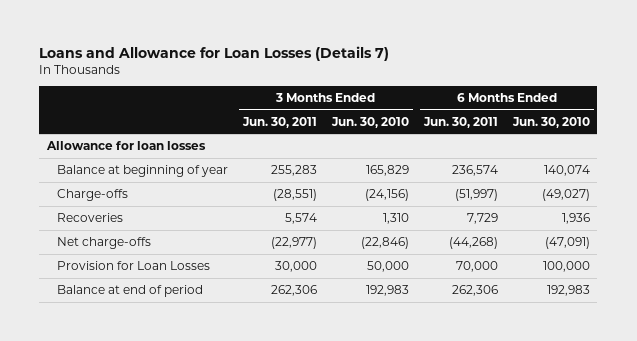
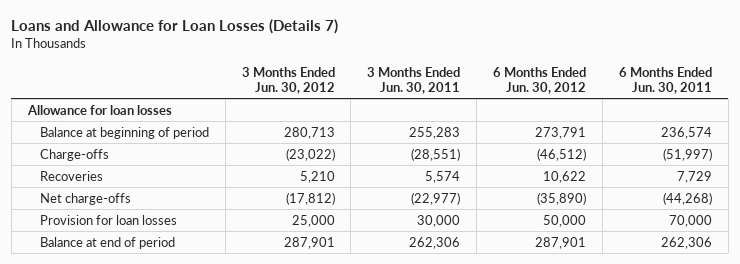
[331,116,410,128] Jun. 30, 2010 -> none
[511,116,590,128] Jun. 30, 2010 -> none
none -> [241,66,335,94] 3 Months Ended Jun. 30, 2012
none -> [493,66,587,94] 6 Months Ended Jun. 30, 2012
[57,165,229,178] Balance at beginning of year -> [39,126,209,139] Balance at beginning of period
[57,261,211,271] Provision for Loan Losses -> [39,214,177,225] Provision for loan losses

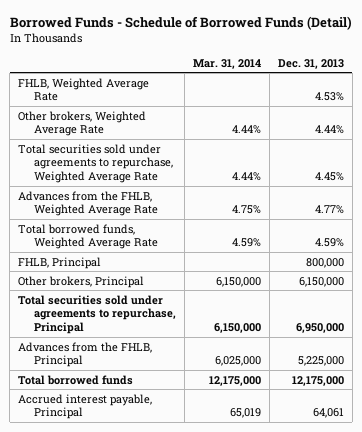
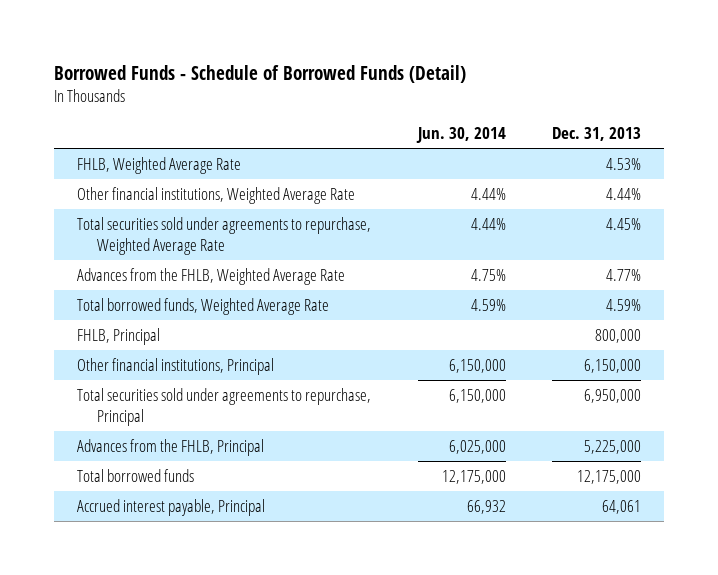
[192,58,261,69] Mar. 31, 2014 -> none
none -> [415,127,506,144] Jun. 30, 2014
[18,110,147,137] Other brokers, Weighted Average Rate -> [77,186,356,204] Other financial institutions, Weighted Average Rate
[18,275,145,288] Other brokers, Principal -> [77,357,275,375] Other financial institutions, Principal

